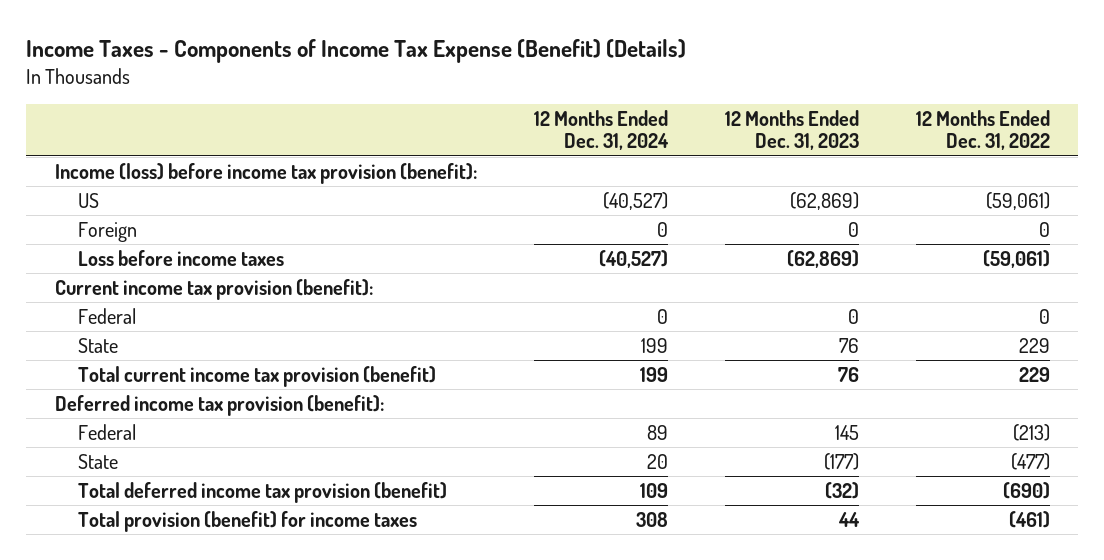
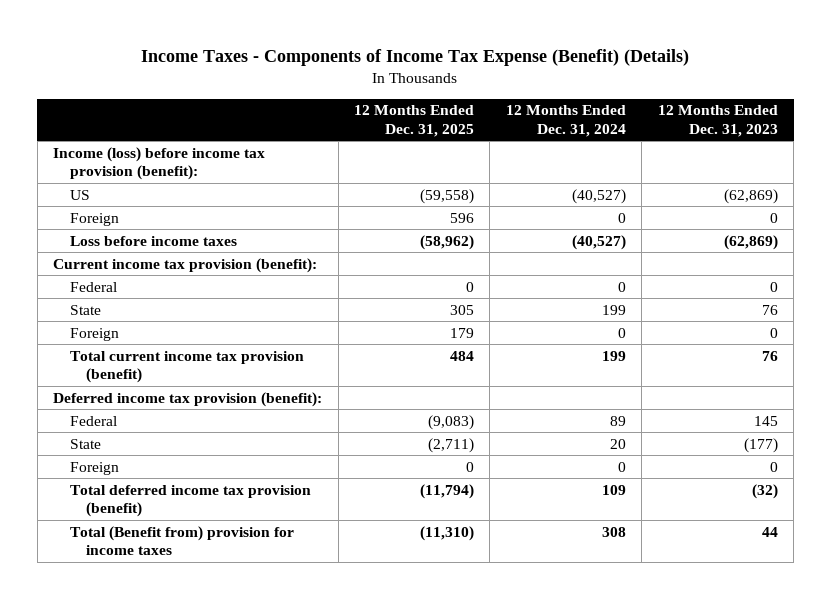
[915,109,1050,151] 12 Months Ended Dec. 31, 2022 -> none
none -> [354,105,475,137] 12 Months Ended Dec. 31, 2025
none -> [69,327,119,341] Foreign
none -> [69,461,119,475] Foreign
[77,510,417,532] Total provision (benefit) for income taxes -> [69,525,294,556] Total (Benefit from) provision for income taxes

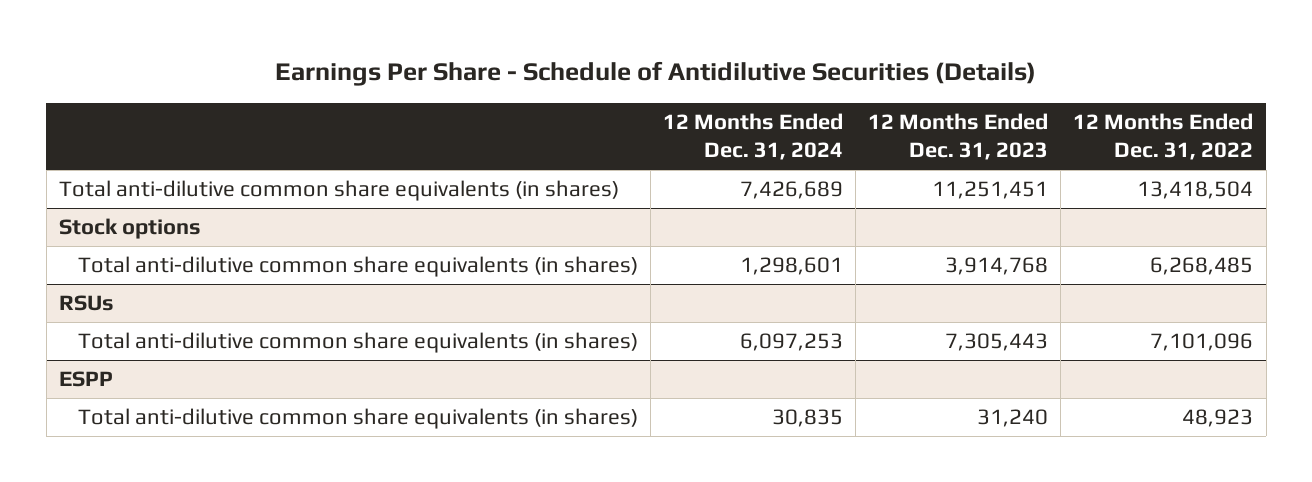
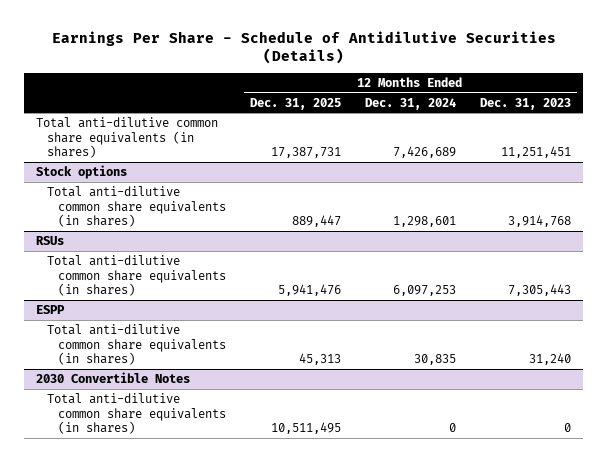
[1073,112,1254,161] 12 Months Ended Dec. 31, 2022 -> none
none -> [249,97,341,110] Dec. 31, 2025
none -> [36,371,191,383] 2030 Convertible Notes
none -> [47,392,226,435] Total anti-dilutive common share equivalents (in shares)

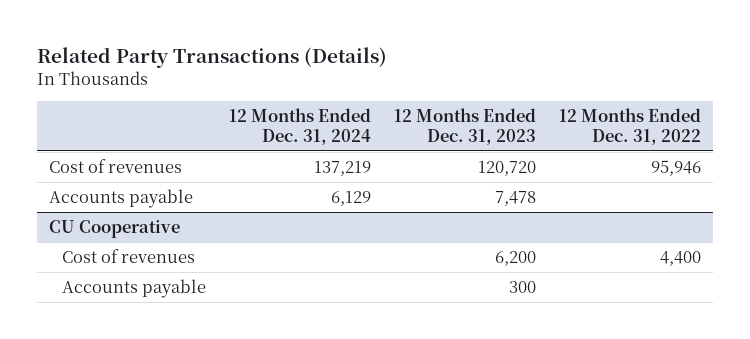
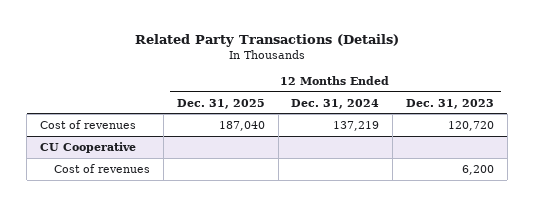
[559,107,702,145] 12 Months Ended Dec. 31, 2022 -> none
none -> [176,98,265,109] Dec. 31, 2025
[48,188,193,208] Accounts payable -> none
[61,278,206,298] Accounts payable -> none

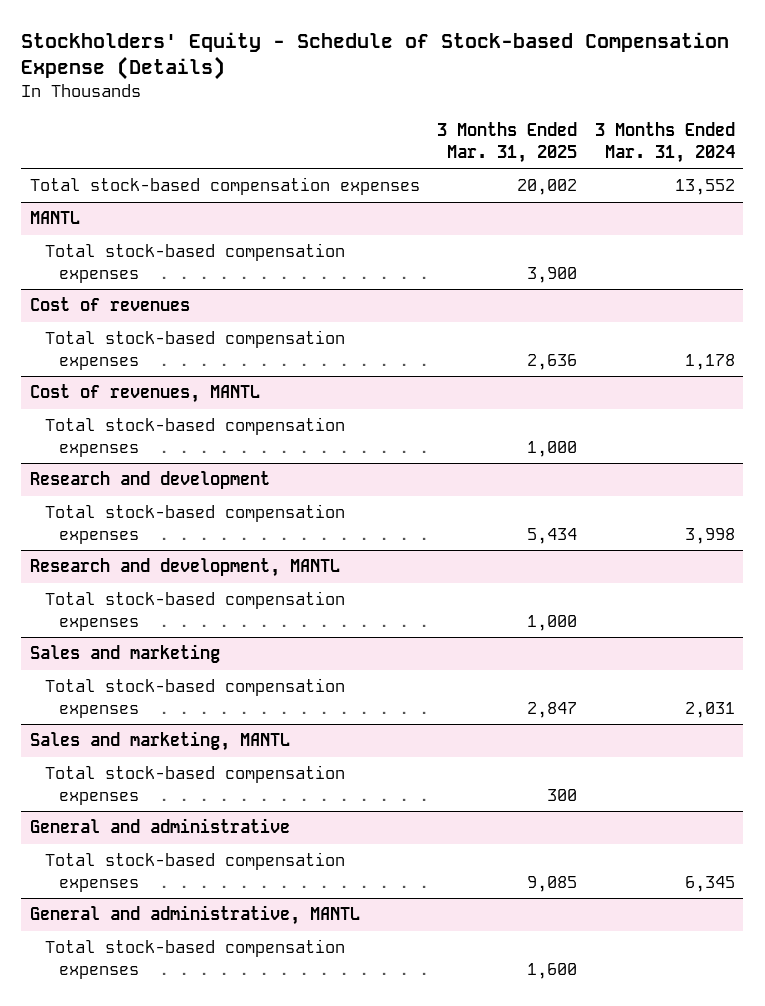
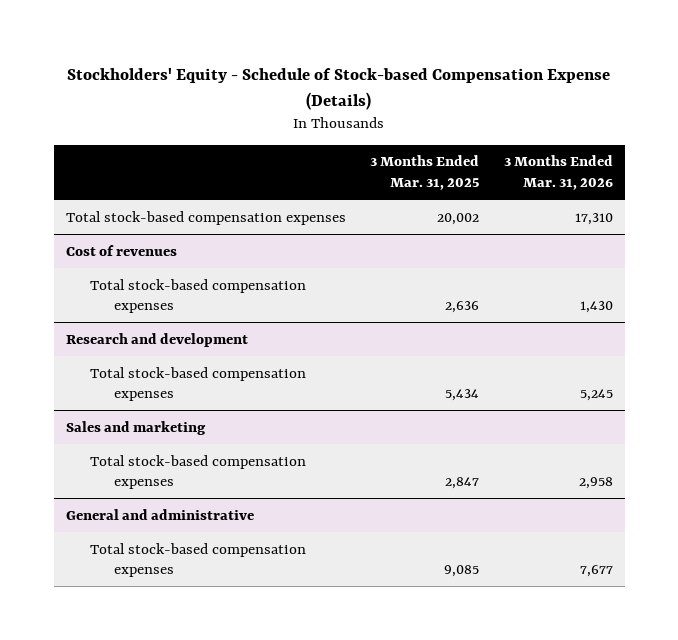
[594,122,735,163] 3 Months Ended Mar. 31, 2024 -> none
none -> [503,155,613,190] 3 Months Ended Mar. 31, 2026
[30,211,81,225] MANTL -> none
[44,243,345,283] Total stock-based compensation expenses -> none
[30,384,261,404] Cost of revenues, MANTL -> none
[44,417,345,457] Total stock-based compensation expenses -> none
[30,558,341,578] Research and development, MANTL -> none
[44,591,345,631] Total stock-based compensation expenses -> none
[30,731,291,752] Sales and marketing, MANTL -> none
[44,765,345,805] Total stock-based compensation expenses -> none
[30,905,361,926] General and administrative, MANTL -> none
[44,939,345,979] Total stock-based compensation expenses -> none

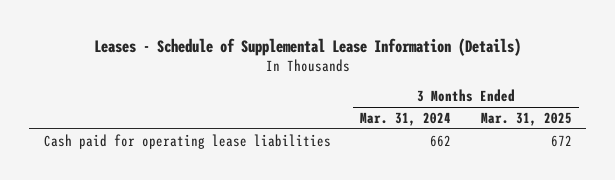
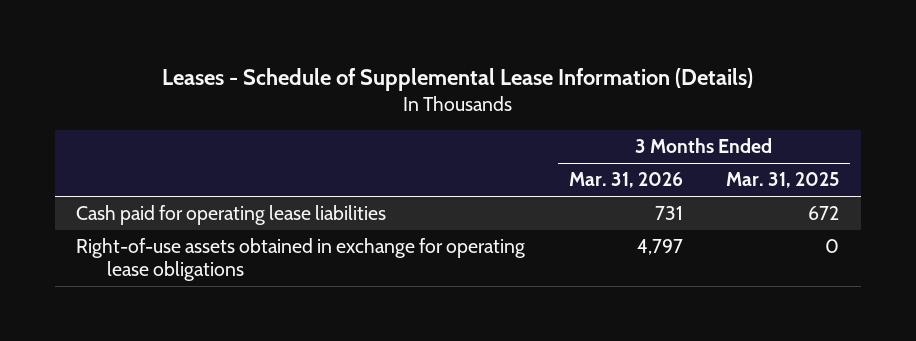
[360,111,452,126] Mar. 31, 2024 -> none
none -> [568,172,683,189] Mar. 31, 2026
none -> [76,238,526,282] Right-of-use assets obtained in exchange for operating lease obligations

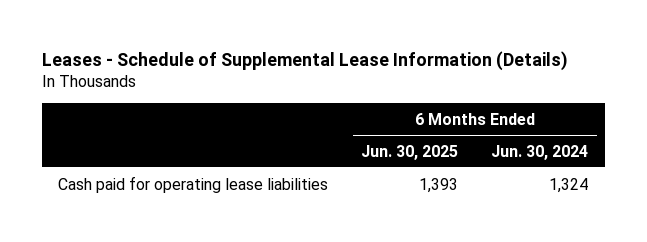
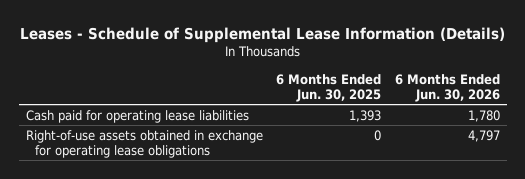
[491,144,589,160] Jun. 30, 2024 -> none
none -> [394,73,500,102] 6 Months Ended Jun. 30, 2026
none -> [25,129,263,158] Right-of-use assets obtained in exchange for operating lease obligations

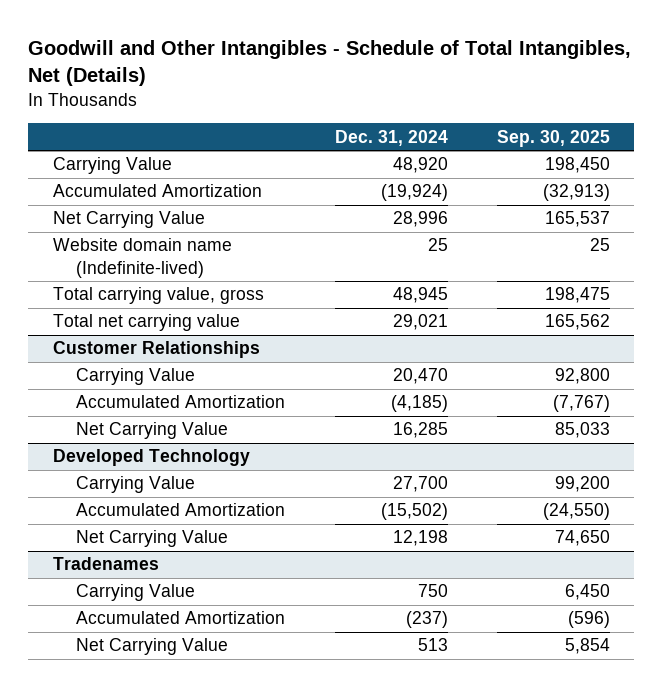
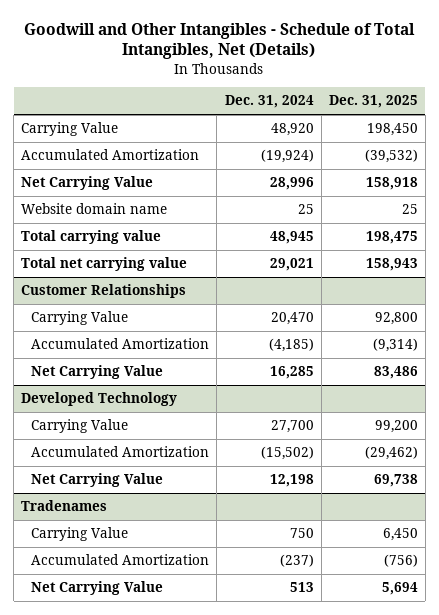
[496,129,610,147] Sep. 30, 2025 -> none
none -> [328,95,418,109] Dec. 31, 2025
[52,238,232,278] Website domain name (Indefinite-lived) -> [21,203,168,215] Website domain name
[52,287,264,305] Total carrying value, gross -> [21,230,162,245] Total carrying value

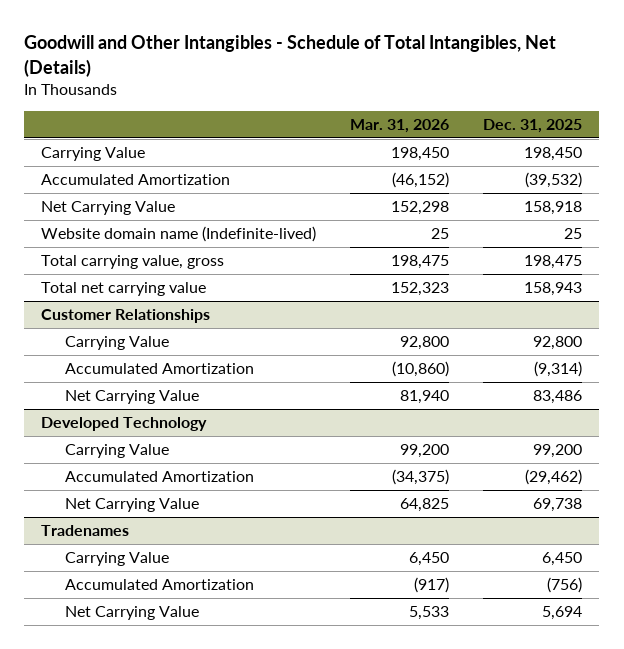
[224,95,314,109] Dec. 31, 2024 -> none
none -> [350,118,450,133] Mar. 31, 2026
[21,203,168,215] Website domain name -> [41,226,317,243] Website domain name (Indefinite-lived)
[21,230,162,245] Total carrying value -> [41,255,225,270] Total carrying value, gross

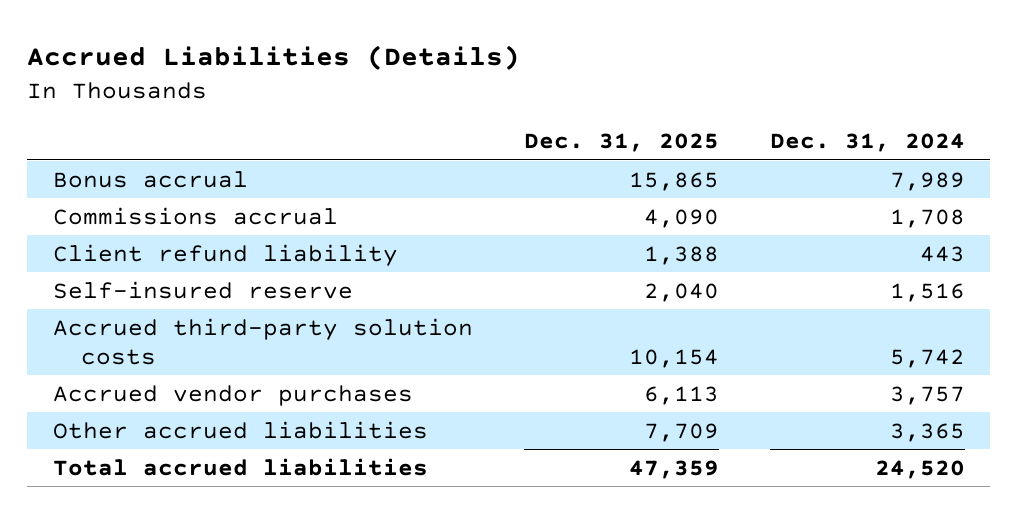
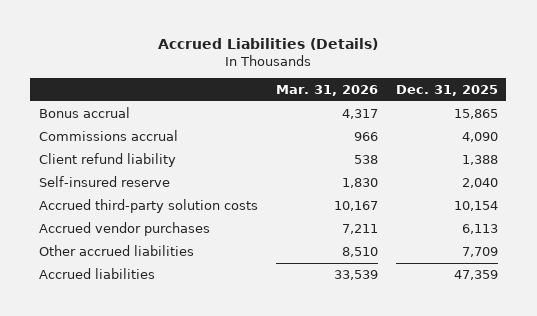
[769,133,965,153] Dec. 31, 2024 -> none
none -> [275,85,378,97] Mar. 31, 2026
[52,457,428,476] Total accrued liabilities -> [39,267,156,279] Accrued liabilities

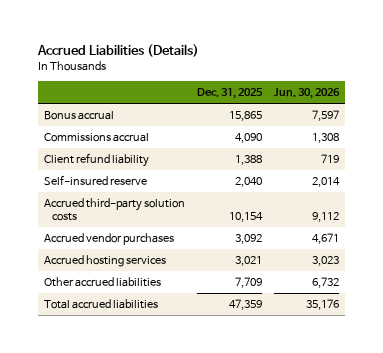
[275,85,378,97] Mar. 31, 2026 -> none
none -> [274,88,341,100] Jun. 30, 2026
[461,223,498,234] 6,113 -> [234,233,262,244] 3,092
none -> [43,254,166,267] Accrued hosting services
[39,267,156,279] Accrued liabilities -> [43,298,158,309] Total accrued liabilities

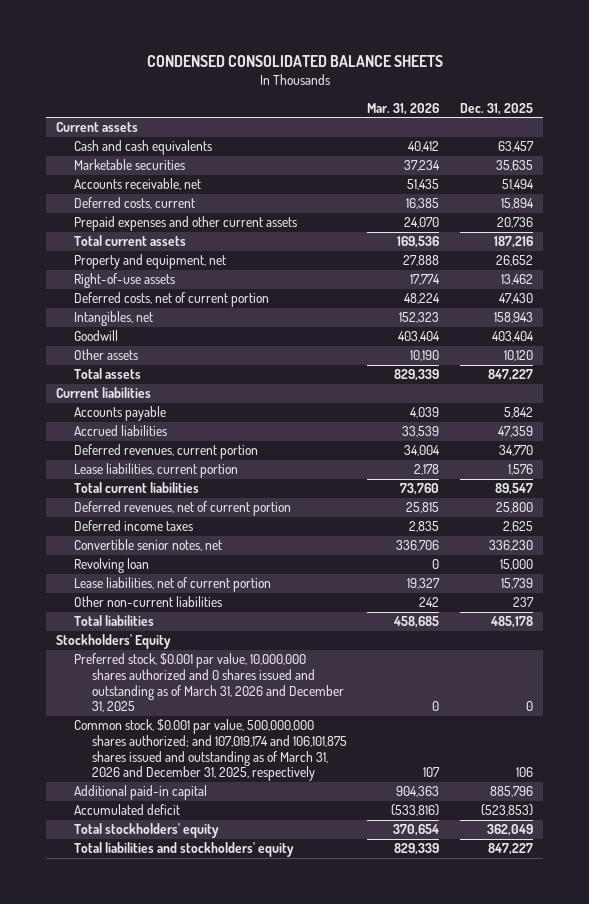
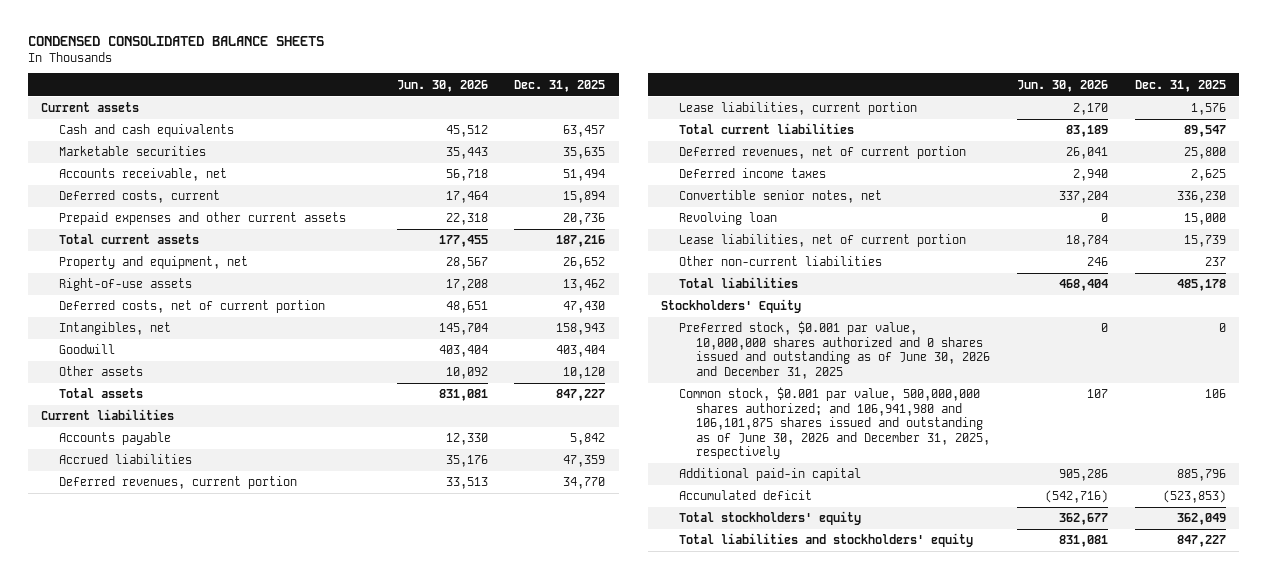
[367,102,440,115] Mar. 31, 2026 -> none
none -> [396,79,488,92] Jun. 30, 2026
[73,653,344,713] Preferred stock, $0.001 par value, 10,000,000 shares authorized and 0 shares issued and outstanding as of March 31, 2026 and December 31, 2025 -> [678,321,991,379] Preferred stock, $0.001 par value, 10,000,000 shares authorized and 0 shares issued and outstanding as of June 30, 2026 and December 31, 2025
[73,719,347,782] Common stock, $0.001 par value, 500,000,000 shares authorized; and 107,019,174 and 106,101,875 shares issued and outstanding as of March 31, 2026 and December 31, 2025, respectively -> [678,387,991,460] Common stock, $0.001 par value, 500,000,000 shares authorized; and 106,941,980 and 106,101,875 shares issued and outstanding as of June 30, 2026 and December 31, 2025, respectively

